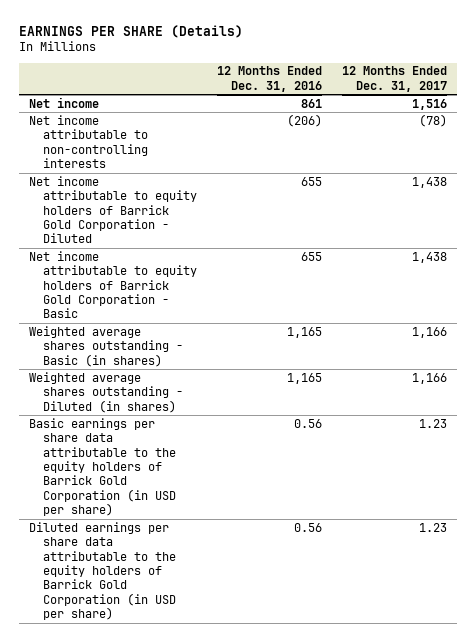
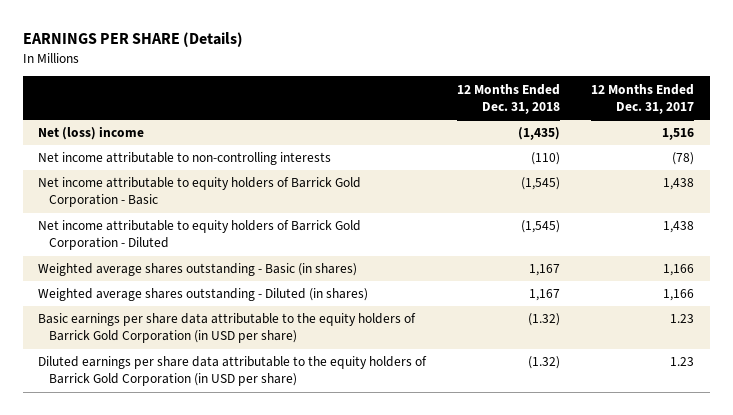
[216,66,322,92] 12 Months Ended Dec. 31, 2016 -> none
none -> [457,83,561,114] 12 Months Ended Dec. 31, 2018
[28,96,99,108] Net income -> [38,126,145,141] Net (loss) income
[28,175,197,244] Net income attributable to equity holders of Barrick Gold Corporation - Diluted -> [38,220,362,251] Net income attributable to equity holders of Barrick Gold Corporation - Diluted

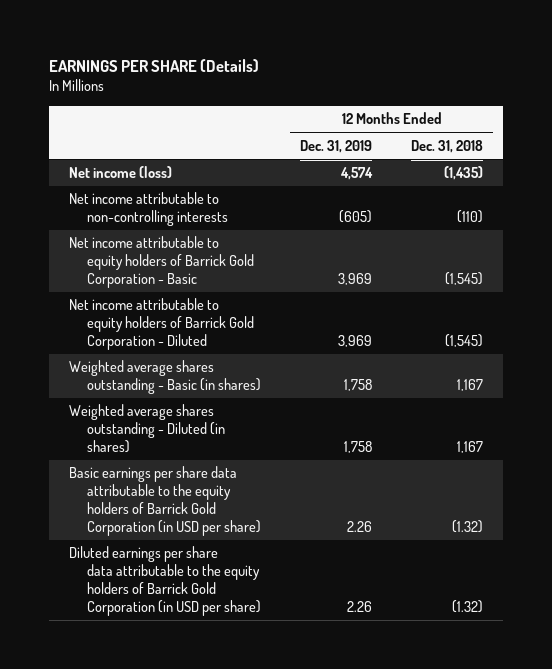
[591,83,695,114] 12 Months Ended Dec. 31, 2017 -> none
none -> [300,139,373,153] Dec. 31, 2019
[38,126,145,141] Net (loss) income -> [68,166,172,179] Net income (loss)

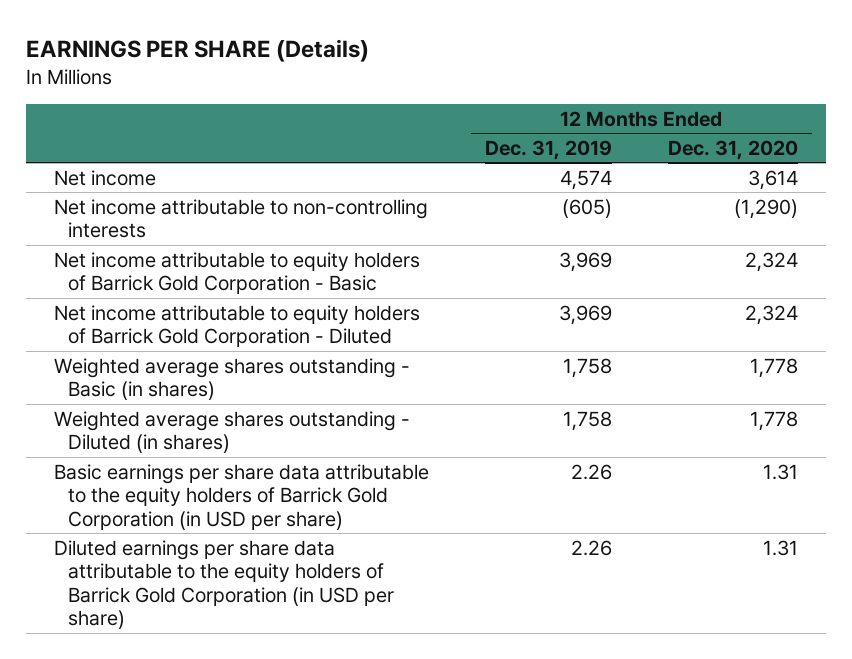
[411,139,484,153] Dec. 31, 2018 -> none
none -> [667,139,798,160] Dec. 31, 2020
[68,166,172,179] Net income (loss) -> [54,169,157,186] Net income

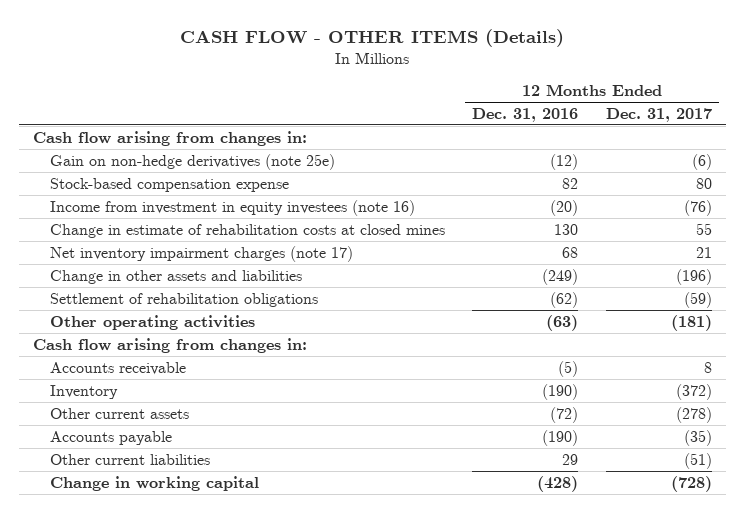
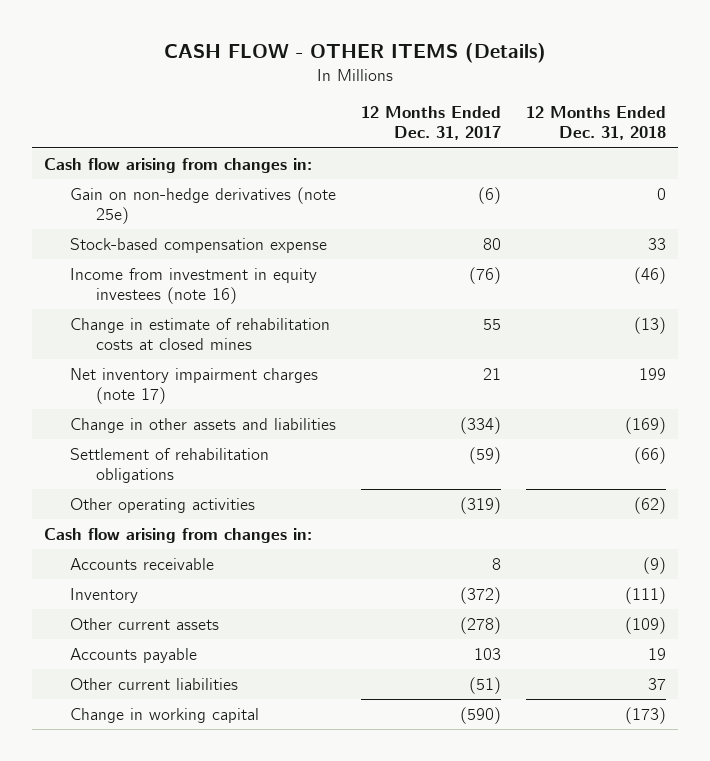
[472,107,579,122] Dec. 31, 2016 -> none
none -> [525,106,666,141] 12 Months Ended Dec. 31, 2018
[675,268,712,285] (196) -> [460,417,502,435] (334)
[670,314,712,331] (181) -> [460,497,502,515] (319)
[683,429,712,446] (35) -> [474,648,502,661] 103
[670,475,712,492] (728) -> [460,707,502,725] (590)

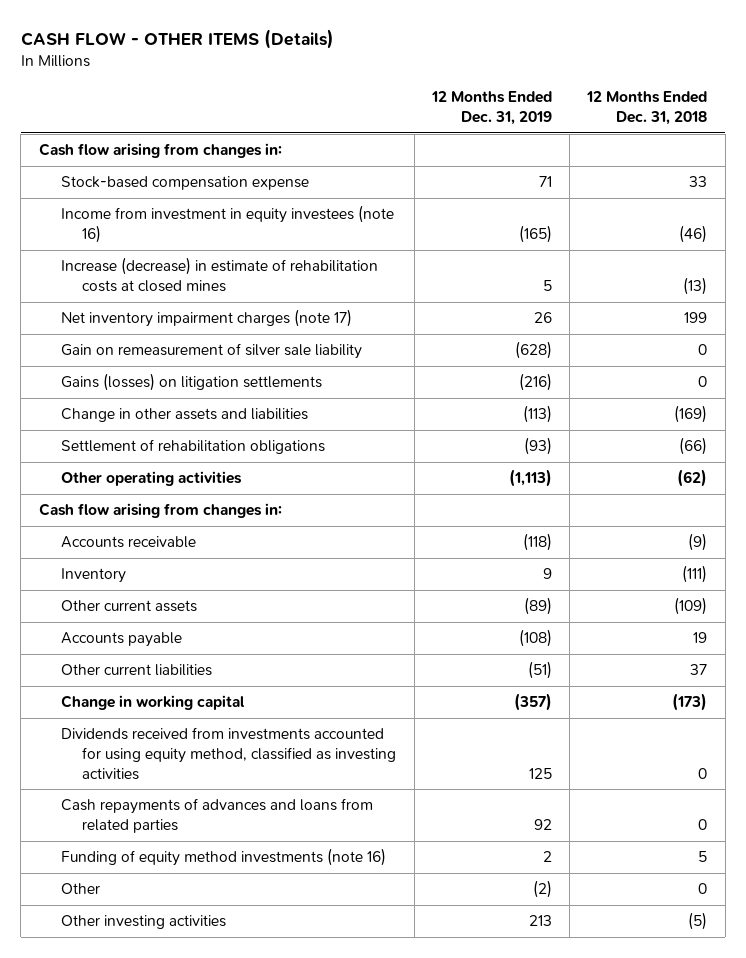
[361,106,502,141] 12 Months Ended Dec. 31, 2017 -> none
none -> [430,91,552,126] 12 Months Ended Dec. 31, 2019
[70,187,337,224] Gain on non-hedge derivatives (note 25e) -> none
[70,318,331,350] Change in estimate of rehabilitation costs at closed mines -> [60,257,378,292] Increase (decrease) in estimate of rehabilitation costs at closed mines
none -> [60,343,362,360] Gain on remeasurement of silver sale liability
none -> [60,373,322,392] Gains (losses) on litigation settlements
none -> [60,727,397,780] Dividends received from investments accounted for using equity method, classified as investing activities
none -> [60,798,373,833] Cash repayments of advances and loans from related parties
none -> [60,848,386,867] Funding of equity method investments (note 16)
none -> [60,883,100,895] Other
none -> [60,915,226,930] Other investing activities

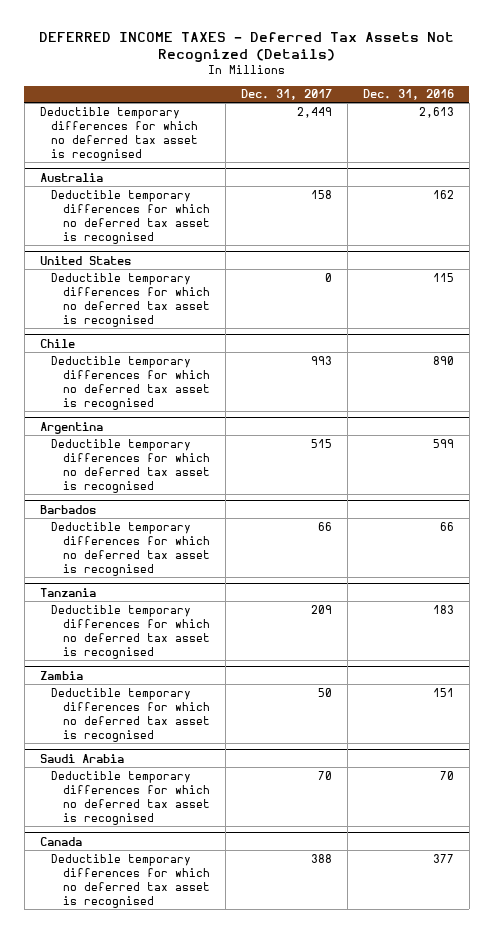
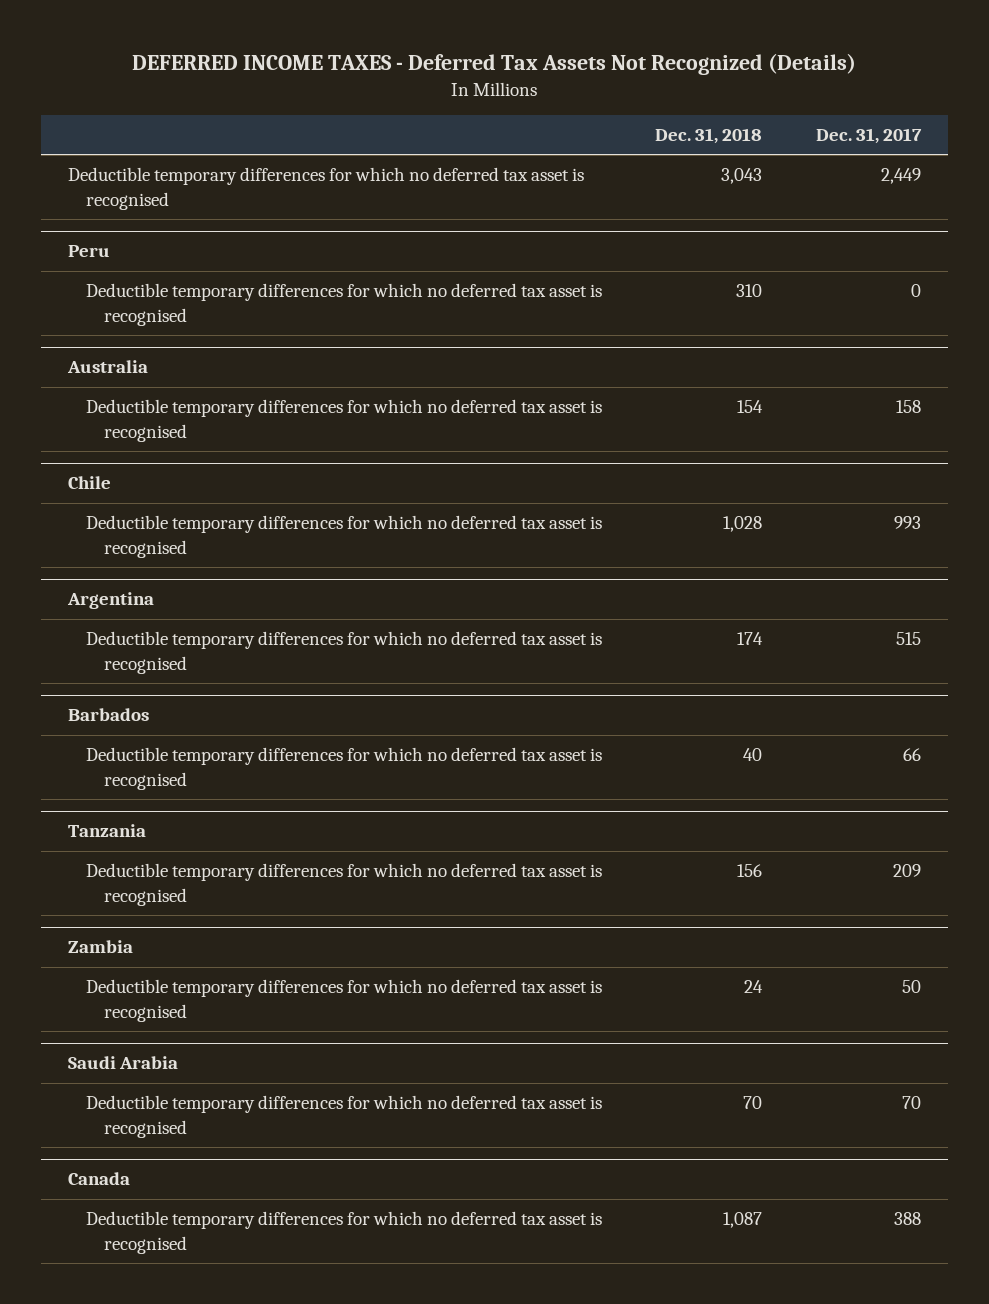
[362,89,454,101] Dec. 31, 2016 -> none
none -> [655,128,763,145] Dec. 31, 2018
none -> [67,245,110,258] Peru
none -> [85,283,602,326] Deductible temporary differences for which no deferred tax asset is recognised
[39,255,131,265] United States -> none
[51,272,210,327] Deductible temporary differences for which no deferred tax asset is recognised -> none

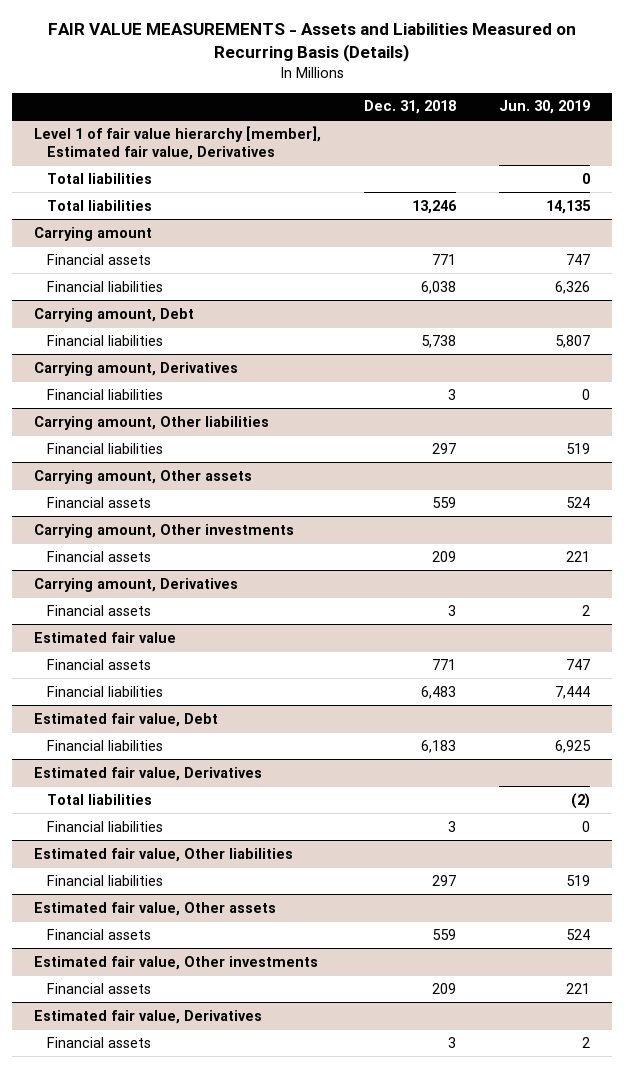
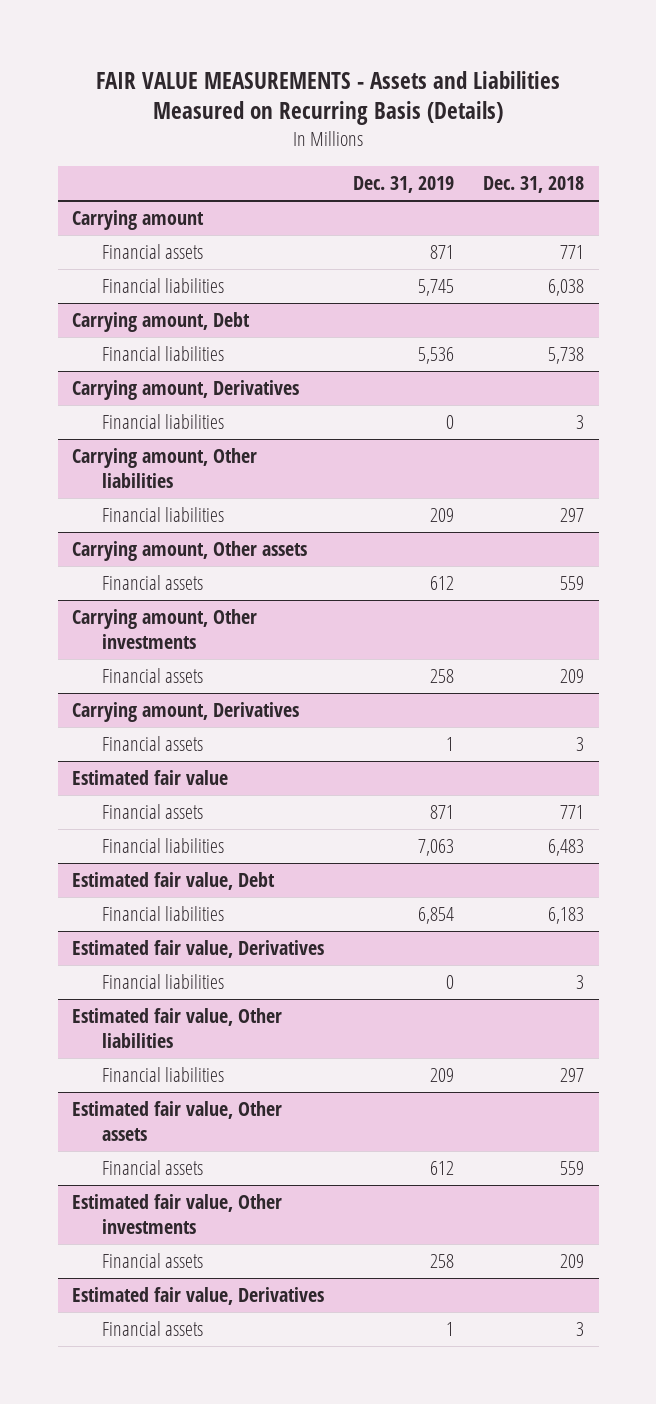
[499,100,591,115] Jun. 30, 2019 -> none
none -> [353,176,455,194] Dec. 31, 2019
[33,125,321,161] Level 1 of fair value hierarchy [member], Estimated fair value, Derivatives -> none
[46,172,152,184] Total liabilities -> none
[46,199,152,211] Total liabilities -> none
[46,793,152,805] Total liabilities -> none

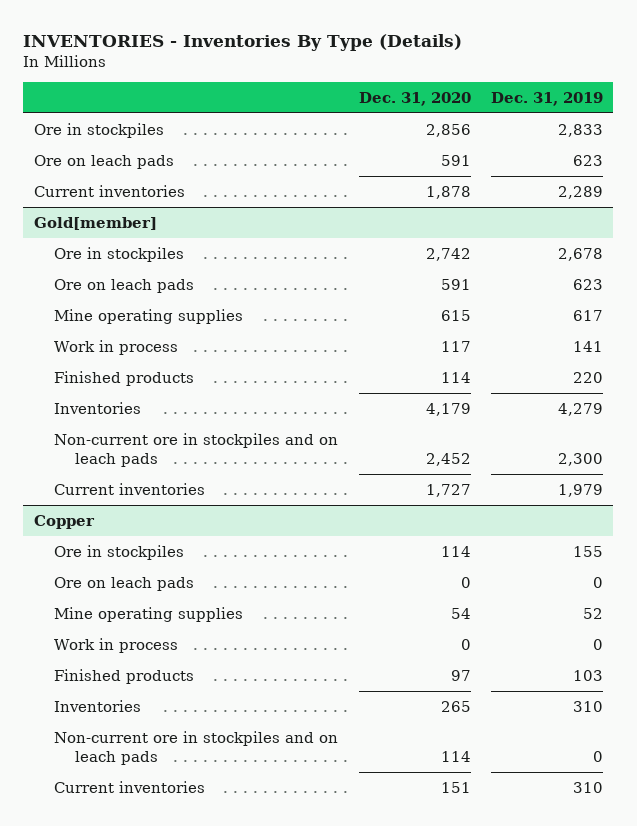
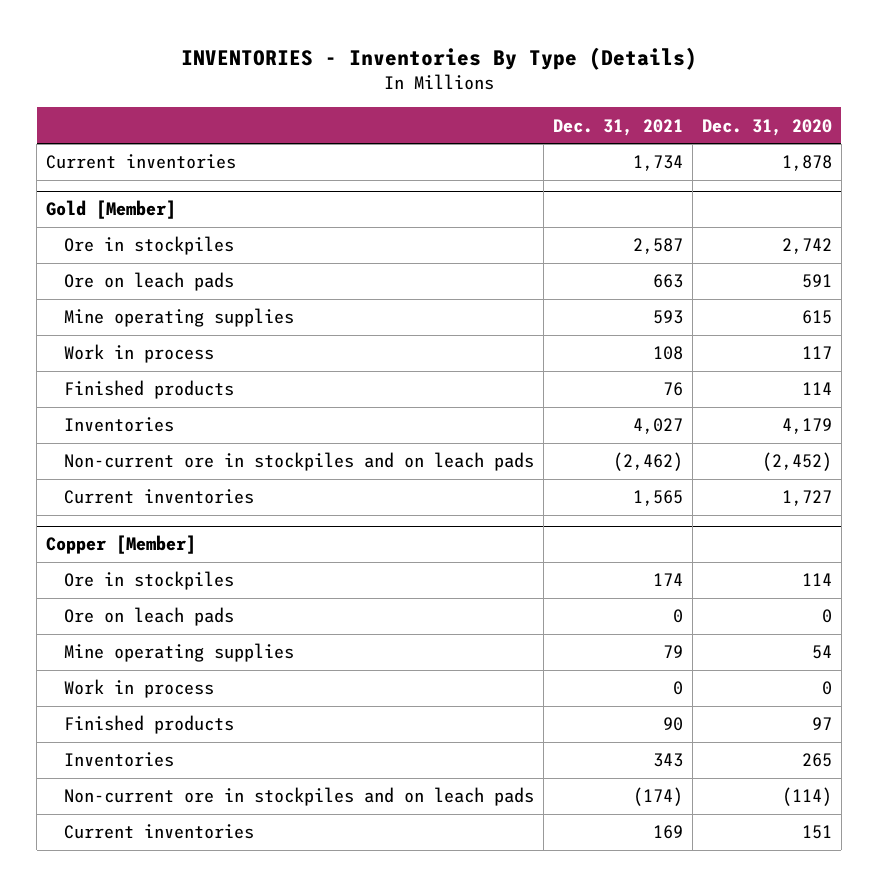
[491,91,604,106] Dec. 31, 2019 -> none
none -> [552,118,683,136] Dec. 31, 2021
[33,122,164,138] Ore in stockpiles -> none
[33,154,174,169] Ore on leach pads -> none
[33,216,157,230] Gold[member] -> [46,200,177,220] Gold [Member]
[425,453,471,467] 2,452 -> [761,452,832,472] (2,452)
[33,514,95,529] Copper -> [46,535,197,555] Copper [Member]
[440,751,471,763] 114 -> [781,787,832,807] (114)

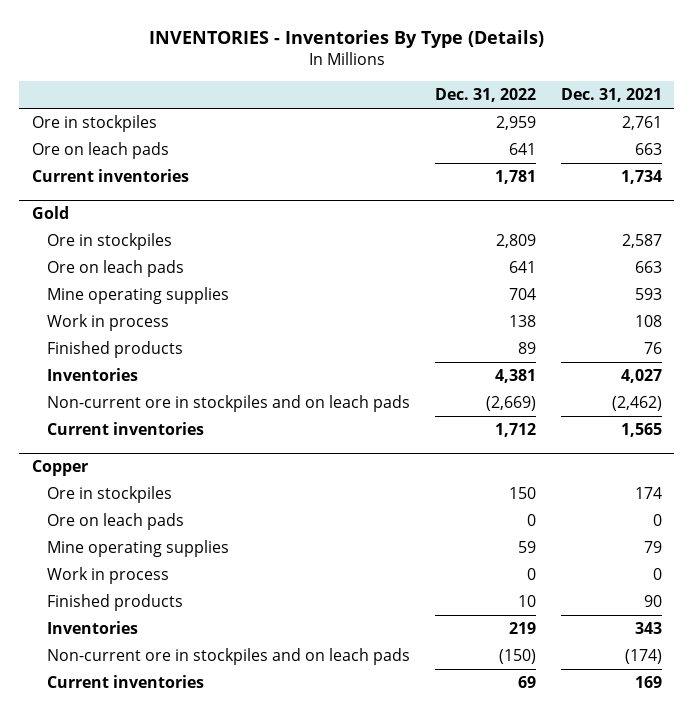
[701,118,832,136] Dec. 31, 2020 -> none
none -> [434,88,536,103] Dec. 31, 2022
none -> [31,115,157,133] Ore in stockpiles
none -> [31,142,169,160] Ore on leach pads
[46,200,177,220] Gold [Member] -> [31,206,69,220] Gold
[46,535,197,555] Copper [Member] -> [31,460,88,477] Copper

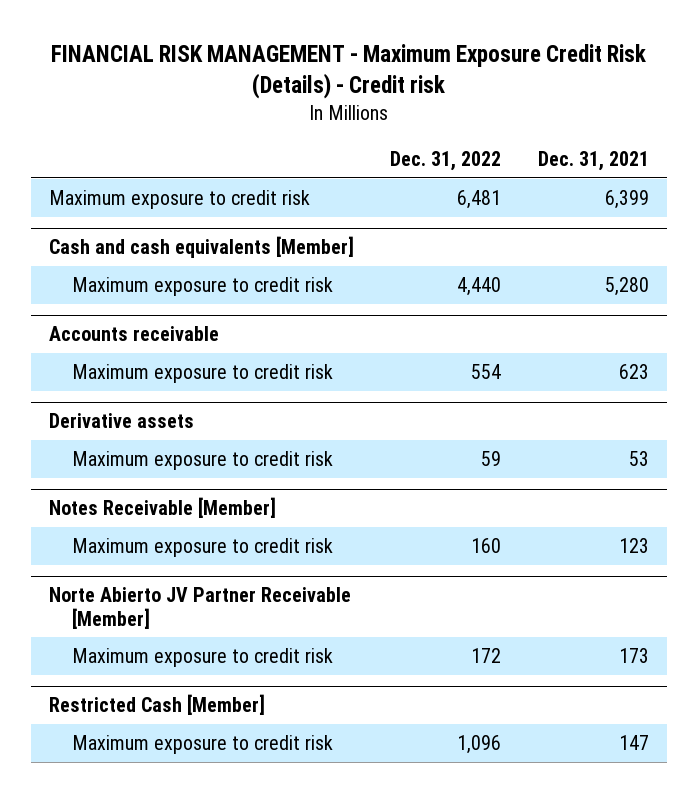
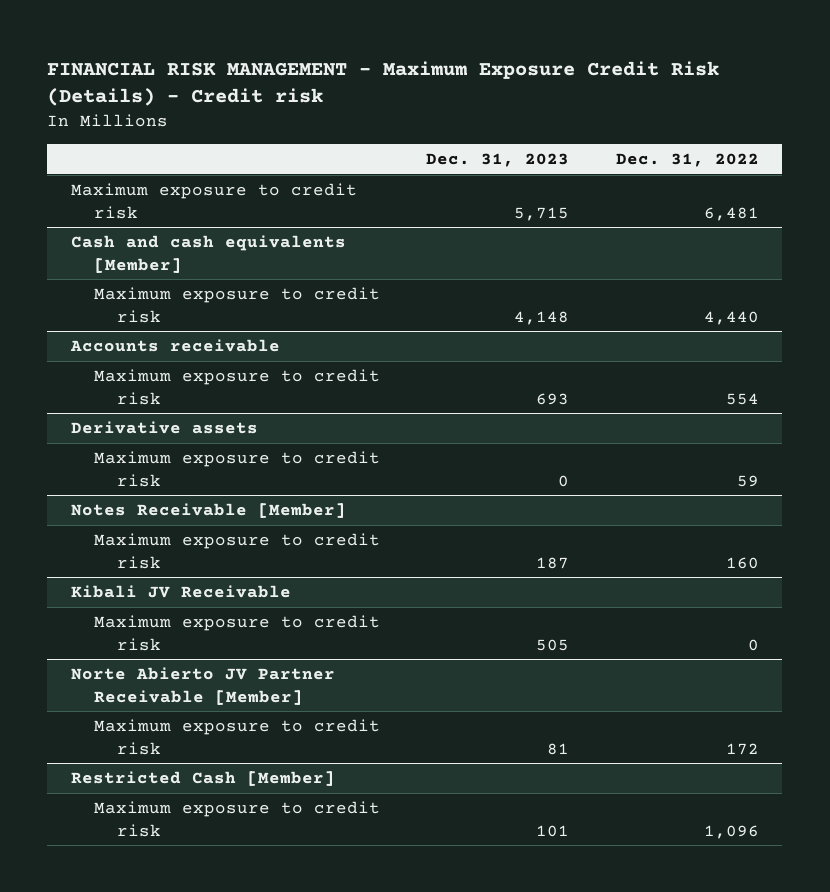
[537,151,649,172] Dec. 31, 2021 -> none
none -> [426,153,570,168] Dec. 31, 2023
none -> [70,585,291,599] Kibali JV Receivable
none -> [93,615,380,651] Maximum exposure to credit risk

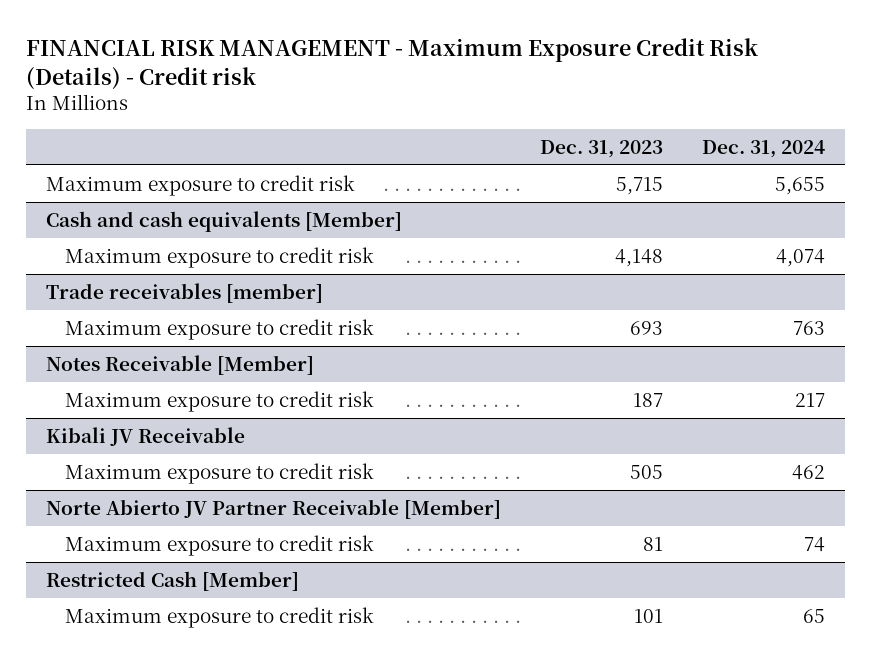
[616,153,760,168] Dec. 31, 2022 -> none
none -> [702,139,826,158] Dec. 31, 2024
[69,339,280,353] Accounts receivable -> [46,282,324,303] Trade receivables [member]
[70,421,258,435] Derivative assets -> none
[93,451,380,487] Maximum exposure to credit risk -> none

